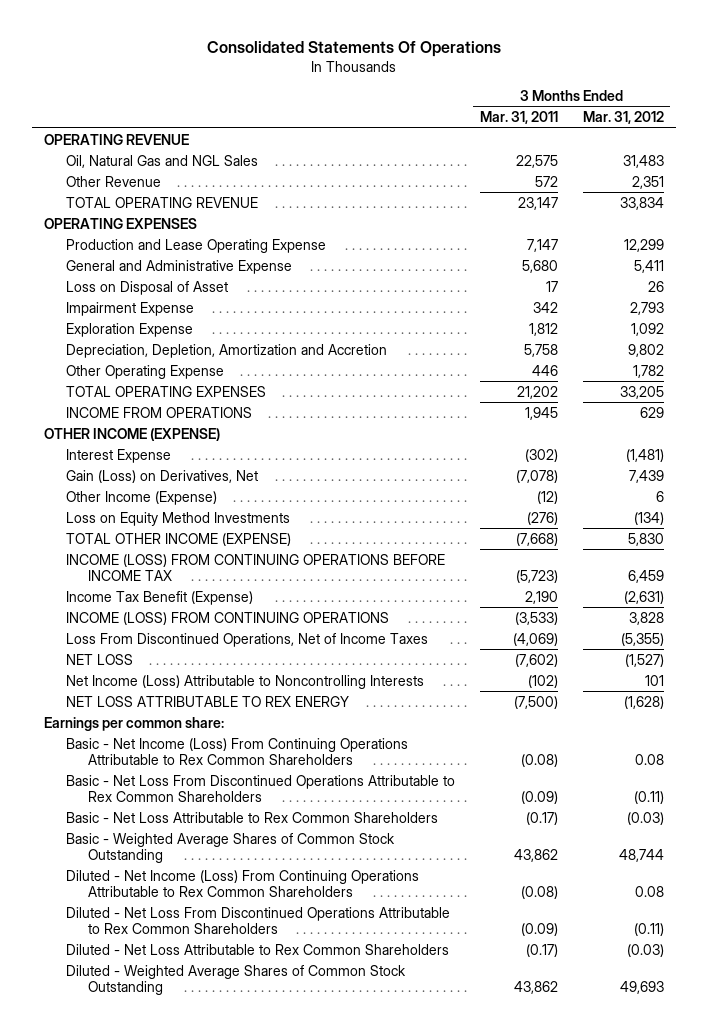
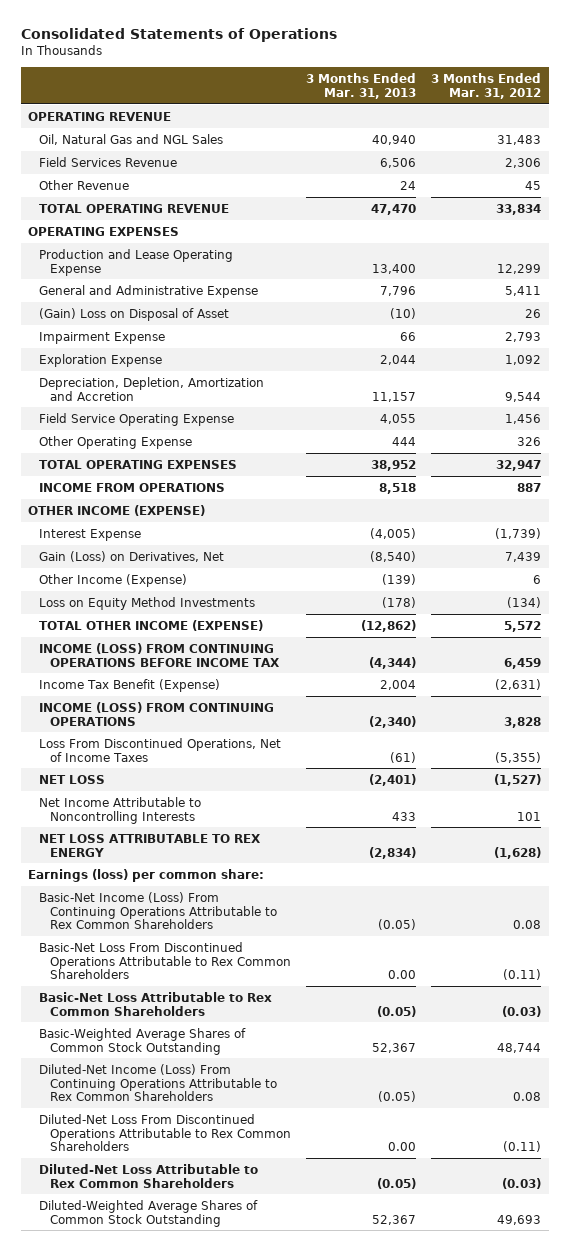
[206,41,501,58] Consolidated Statements Of Operations -> [20,28,337,43] Consolidated Statements of Operations
[479,111,558,125] Mar. 31, 2011 -> none
none -> [306,72,417,99] 3 Months Ended Mar. 31, 2013
none -> [38,156,177,167] Field Services Revenue
[631,175,664,189] 2,351 -> [525,180,542,190] 45
[65,280,228,295] Loss on Disposal of Asset -> [38,307,229,321] (Gain) Loss on Disposal of Asset
[627,343,664,357] 9,802 -> [505,391,542,402] 9,544
none -> [38,412,234,426] Field Service Operating Expense
[632,364,664,378] 1,782 -> [517,436,542,446] 326
[619,385,664,399] 33,205 -> [496,459,542,471] 32,947
[639,406,664,418] 629 -> [517,482,542,492] 887
[625,448,664,462] (1,481) -> [495,527,542,539] (1,739)
[627,532,664,546] 5,830 -> [504,620,542,632] 5,572
[65,674,424,689] Net Income (Loss) Attributable to Noncontrolling Interests -> [38,796,201,824] Net Income Attributable to Noncontrolling Interests
[43,716,224,731] Earnings per common share: -> [28,868,265,882] Earnings (loss) per common share:
[65,737,408,765] Basic - Net Income (Loss) From Continuing Operations Attributable to Rex Common Shareholders -> [38,891,277,930] Basic-Net Income (Loss) From Continuing Operations Attributable to Rex Common Shareholders
[65,774,455,802] Basic - Net Loss From Discontinued Operations Attributable to Rex Common Shareholders -> [38,941,291,980] Basic-Net Loss From Discontinued Operations Attributable to Rex Common Shareholders
[65,811,438,823] Basic - Net Loss Attributable to Rex Common Shareholders -> [38,991,272,1016] Basic-Net Loss Attributable to Rex Common Shareholders
[65,832,395,863] Basic - Weighted Average Shares of Common Stock Outstanding -> [38,1027,246,1055] Basic-Weighted Average Shares of Common Stock Outstanding
[65,869,419,897] Diluted - Net Income (Loss) From Continuing Operations Attributable to Rex Common Shareholders -> [38,1063,277,1102] Diluted-Net Income (Loss) From Continuing Operations Attributable to Rex Common Shareholders
[65,906,450,934] Diluted - Net Loss From Discontinued Operations Attributable to Rex Common Shareholders -> [38,1113,291,1152] Diluted-Net Loss From Discontinued Operations Attributable to Rex Common Shareholders
[65,943,449,955] Diluted - Net Loss Attributable to Rex Common Shareholders -> [38,1163,258,1188] Diluted-Net Loss Attributable to Rex Common Shareholders
[65,964,406,995] Diluted - Weighted Average Shares of Common Stock Outstanding -> [38,1199,258,1227] Diluted-Weighted Average Shares of Common Stock Outstanding

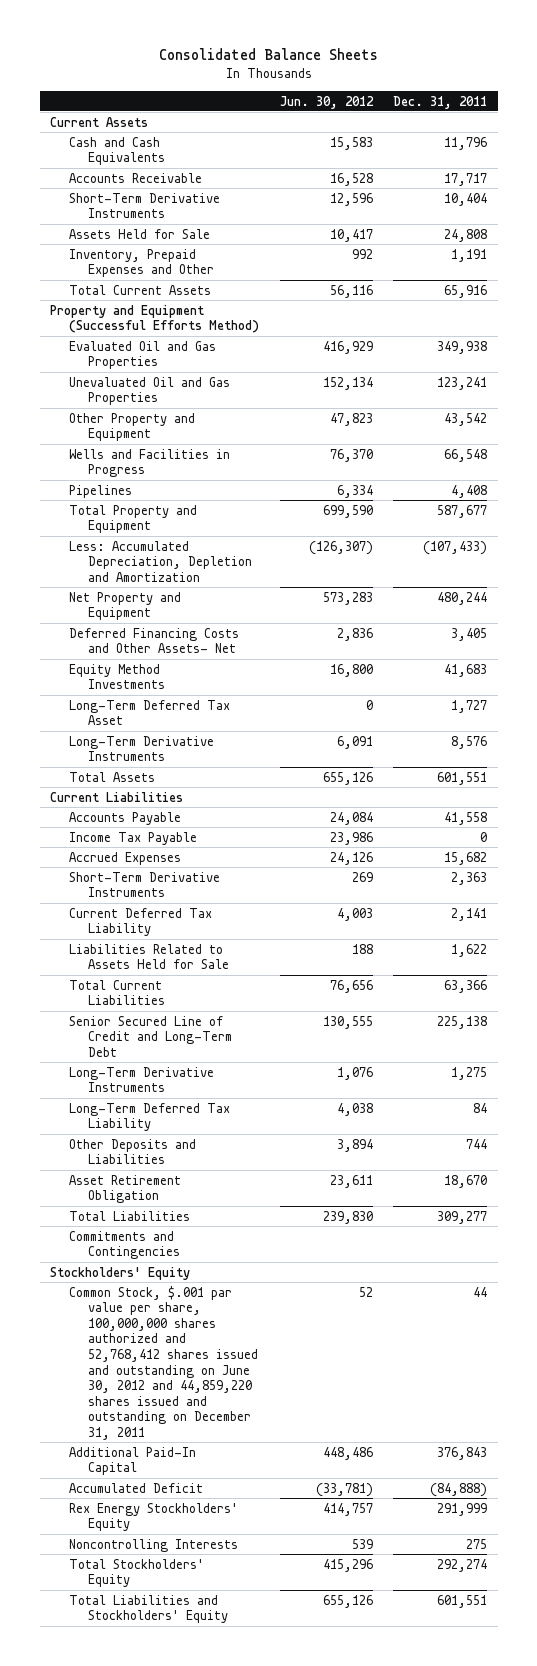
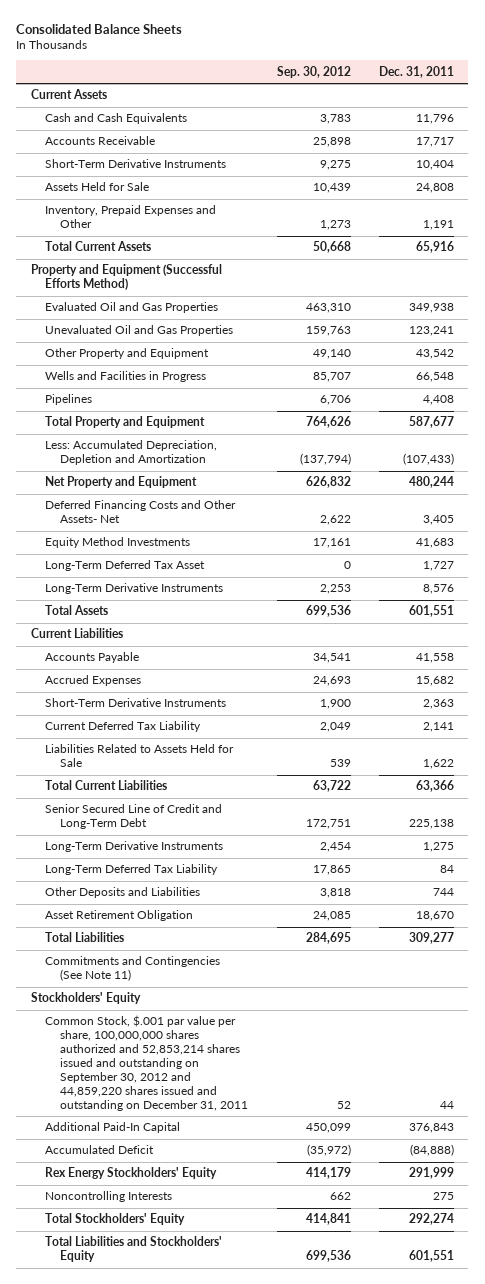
[279,95,374,109] Jun. 30, 2012 -> none
none -> [276,65,351,78] Sep. 30, 2012
[69,831,198,845] Income Tax Payable -> none
[69,1230,180,1260] Commitments and Contingencies -> [45,956,221,982] Commitments and Contingencies (See Note 11)
[69,1285,258,1441] Common Stock, $.001 par value per share, 100,000,000 shares authorized and 52,768,412 shares issued and outstanding on June 30, 2012 and 44,859,220 shares issued and outstanding on December 31, 2011 -> [45,1015,249,1111] Common Stock, $.001 par value per share, 100,000,000 shares authorized and 52,853,214 shares issued and outstanding on September 30, 2012 and 44,859,220 shares issued and outstanding on December 31, 2011

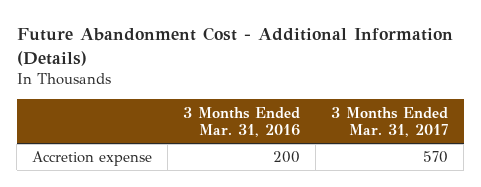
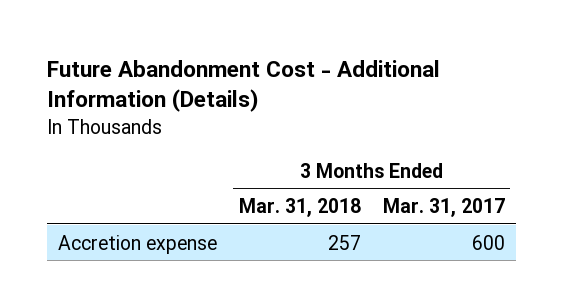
[183,106,301,138] 3 Months Ended Mar. 31, 2016 -> none
none -> [238,198,361,218] Mar. 31, 2018
[423,151,449,164] 570 -> [471,234,505,250] 600

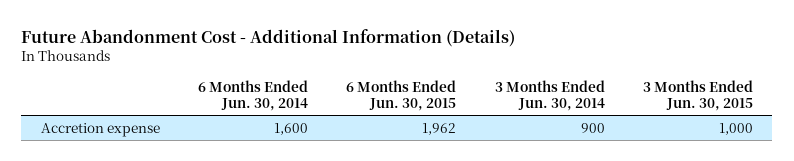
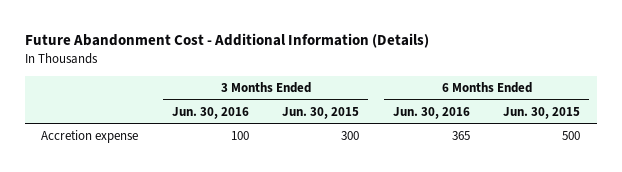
[197,79,308,112] 6 Months Ended Jun. 30, 2014 -> none
[494,79,605,112] 3 Months Ended Jun. 30, 2014 -> none
none -> [171,106,249,119] Jun. 30, 2016
none -> [392,106,470,119] Jun. 30, 2016
[422,122,457,135] 1,962 -> [562,131,581,141] 500
[719,122,754,135] 1,000 -> [341,131,360,141] 300

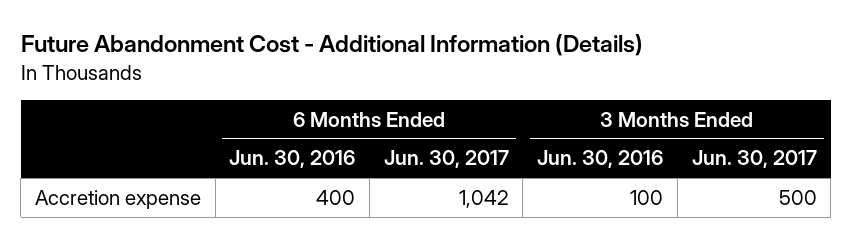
[282,106,360,119] Jun. 30, 2015 -> none
[503,106,581,119] Jun. 30, 2015 -> none
none -> [383,150,509,169] Jun. 30, 2017
none -> [691,150,817,169] Jun. 30, 2017
[451,131,470,141] 365 -> [316,189,356,205] 400

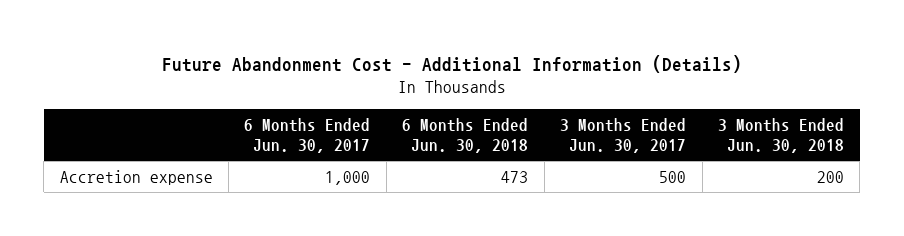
[229,150,356,169] Jun. 30, 2016 -> none
[537,150,664,169] Jun. 30, 2016 -> none
none -> [402,117,529,153] 6 Months Ended Jun. 30, 2018
none -> [717,117,844,153] 3 Months Ended Jun. 30, 2018
[458,189,509,208] 1,042 -> [325,170,371,185] 1,000

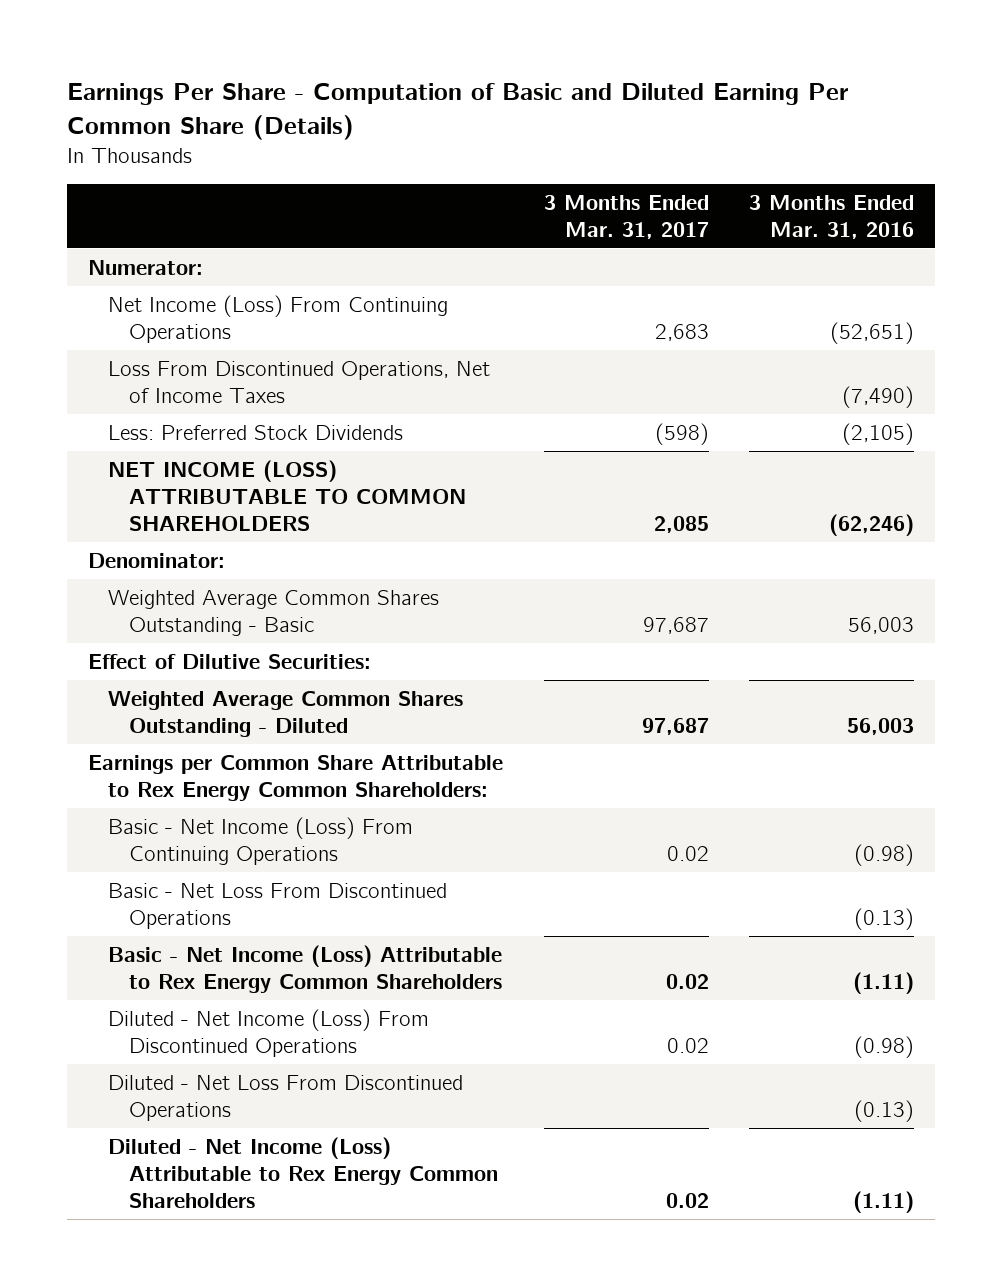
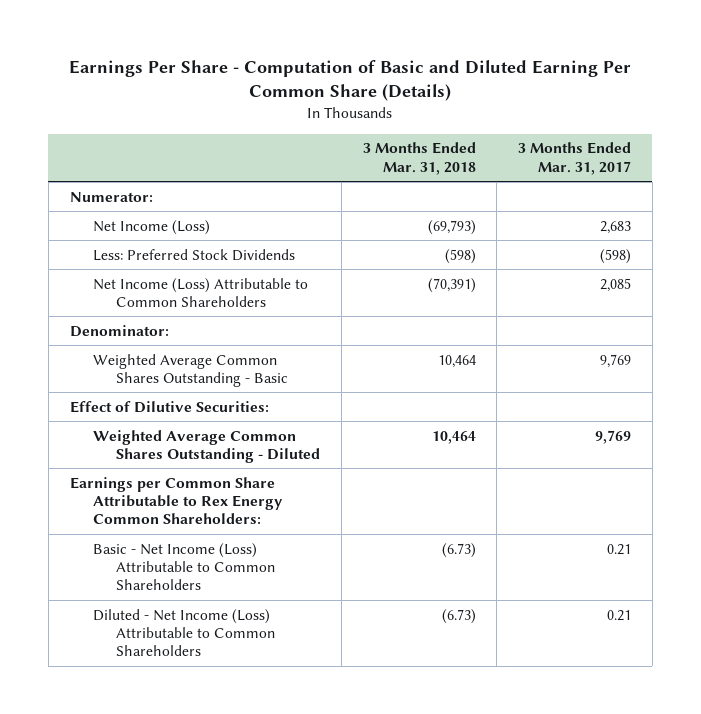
[749,194,915,239] 3 Months Ended Mar. 31, 2016 -> none
none -> [362,142,476,175] 3 Months Ended Mar. 31, 2018
[108,360,491,403] Loss From Discontinued Operations, Net of Income Taxes -> none
[108,294,449,343] Net Income (Loss) From Continuing Operations -> [92,219,210,235] Net Income (Loss)
[108,459,466,531] NET INCOME (LOSS) ATTRIBUTABLE TO COMMON SHAREHOLDERS -> [92,277,308,307] Net Income (Loss) Attributable to Common Shareholders
[642,616,709,634] 97,687 -> [600,353,632,368] 9,769
[641,717,709,735] 97,687 -> [595,429,632,444] 9,769
[108,816,414,865] Basic - Net Income (Loss) From Continuing Operations -> none
[108,882,448,929] Basic - Net Loss From Discontinued Operations -> none
[108,1008,430,1057] Diluted - Net Income (Loss) From Discontinued Operations -> none
[108,1074,464,1121] Diluted - Net Loss From Discontinued Operations -> none
[108,944,503,993] Basic - Net Income (Loss) Attributable to Rex Energy Common Shareholders -> [92,542,276,591] Basic - Net Income (Loss) Attributable to Common Shareholders
[665,973,709,989] 0.02 -> [607,543,632,555] 0.21
[108,1136,498,1208] Diluted - Net Income (Loss) Attributable to Rex Energy Common Shareholders -> [92,608,276,657] Diluted - Net Income (Loss) Attributable to Common Shareholders
[665,1192,709,1208] 0.02 -> [607,609,632,621] 0.21

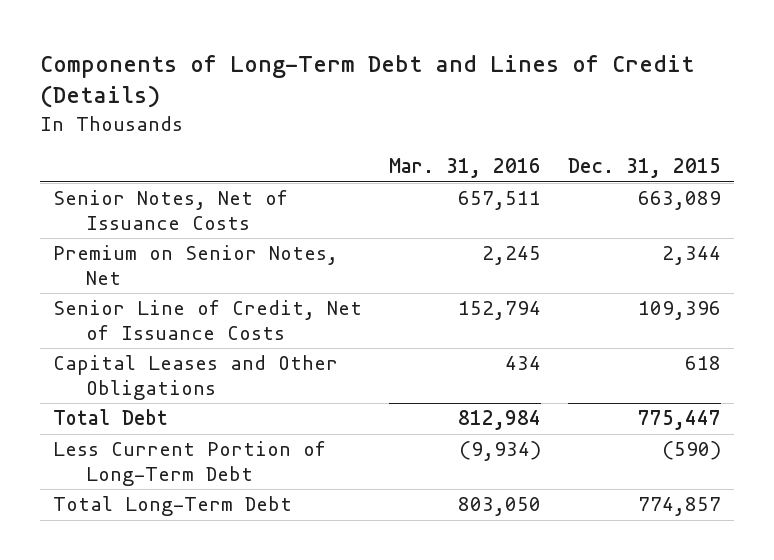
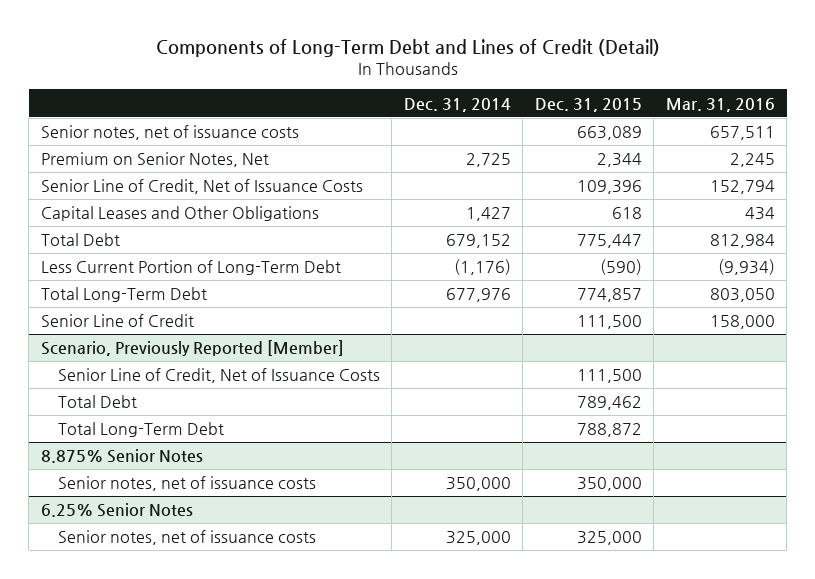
[39,54,694,109] Components of Long-Term Debt and Lines of Credit (Details) -> [155,38,660,57] Components of Long-Term Debt and Lines of Credit (Detail)
none -> [403,97,511,112] Dec. 31, 2014
[53,190,289,230] Senior Notes, Net of Issuance Costs -> [40,125,299,141] Senior notes, net of issuance costs
none -> [40,314,194,328] Senior Line of Credit
none -> [40,340,344,357] Scenario, Previously Reported [Member]
none -> [57,368,380,384] Senior Line of Credit, Net of Issuance Costs
none -> [57,395,137,409] Total Debt
none -> [57,422,224,438] Total Long-Term Debt
none -> [40,449,203,464] 8.875% Senior Notes
none -> [57,476,316,492] Senior notes, net of issuance costs
none -> [40,503,193,518] 6.25% Senior Notes
none -> [57,530,316,546] Senior notes, net of issuance costs

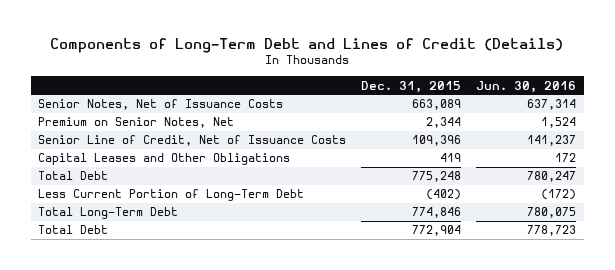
[155,38,660,57] Components of Long-Term Debt and Lines of Credit (Detail) -> [50,37,564,53] Components of Long-Term Debt and Lines of Credit (Details)
[403,97,511,112] Dec. 31, 2014 -> none
[665,97,775,112] Mar. 31, 2016 -> none
none -> [476,80,577,93] Jun. 30, 2016
[40,125,299,141] Senior notes, net of issuance costs -> [38,99,284,111] Senior Notes, Net of Issuance Costs
[40,314,194,328] Senior Line of Credit -> none
[40,340,344,357] Scenario, Previously Reported [Member] -> none
[57,368,380,384] Senior Line of Credit, Net of Issuance Costs -> none
[57,422,224,438] Total Long-Term Debt -> none
[40,449,203,464] 8.875% Senior Notes -> none
[57,476,316,492] Senior notes, net of issuance costs -> none
[40,503,193,518] 6.25% Senior Notes -> none
[57,530,316,546] Senior notes, net of issuance costs -> none
[611,207,642,220] 618 -> [440,153,462,163] 419
[576,234,642,249] 775,447 -> [412,171,462,183] 775,248
[599,259,642,276] (590) -> [426,189,462,201] (402)
[576,288,642,303] 774,857 -> [412,207,462,219] 774,846
[576,396,642,411] 789,462 -> [412,225,462,237] 772,904

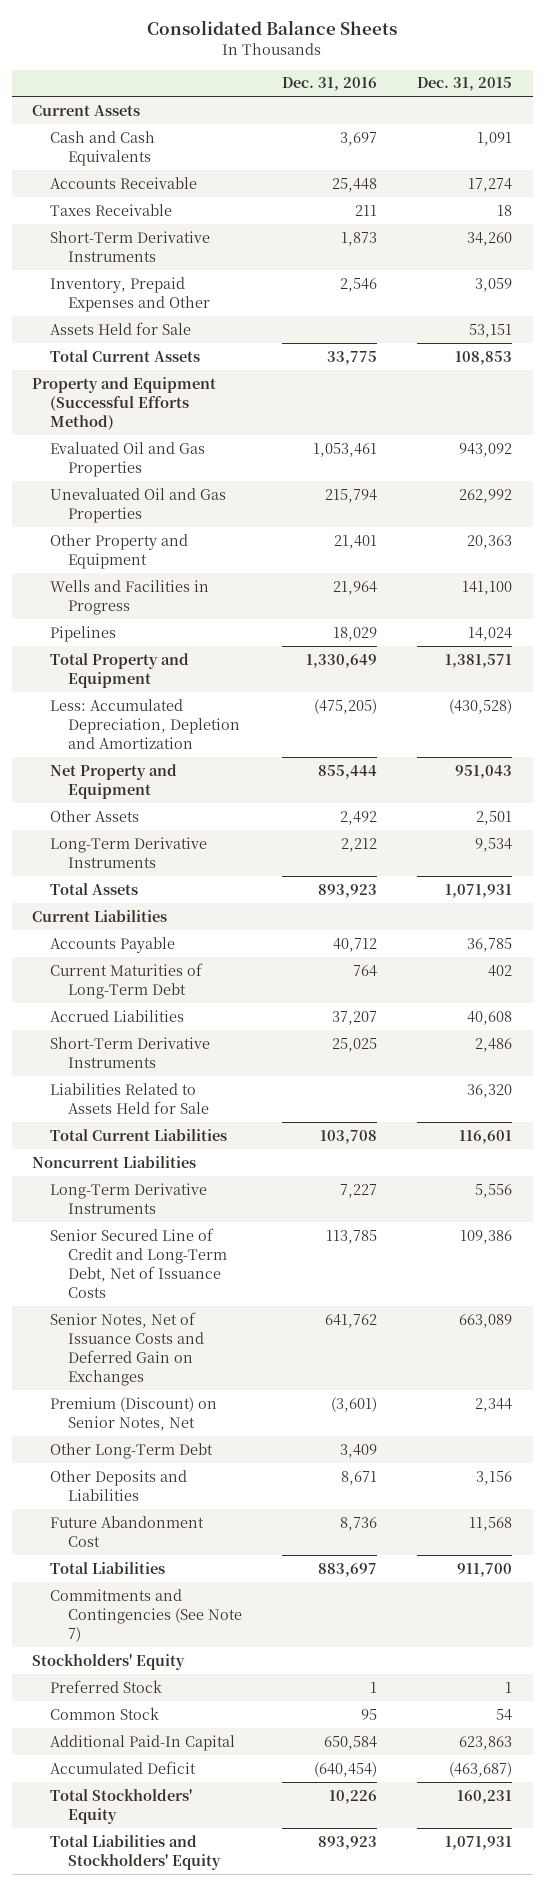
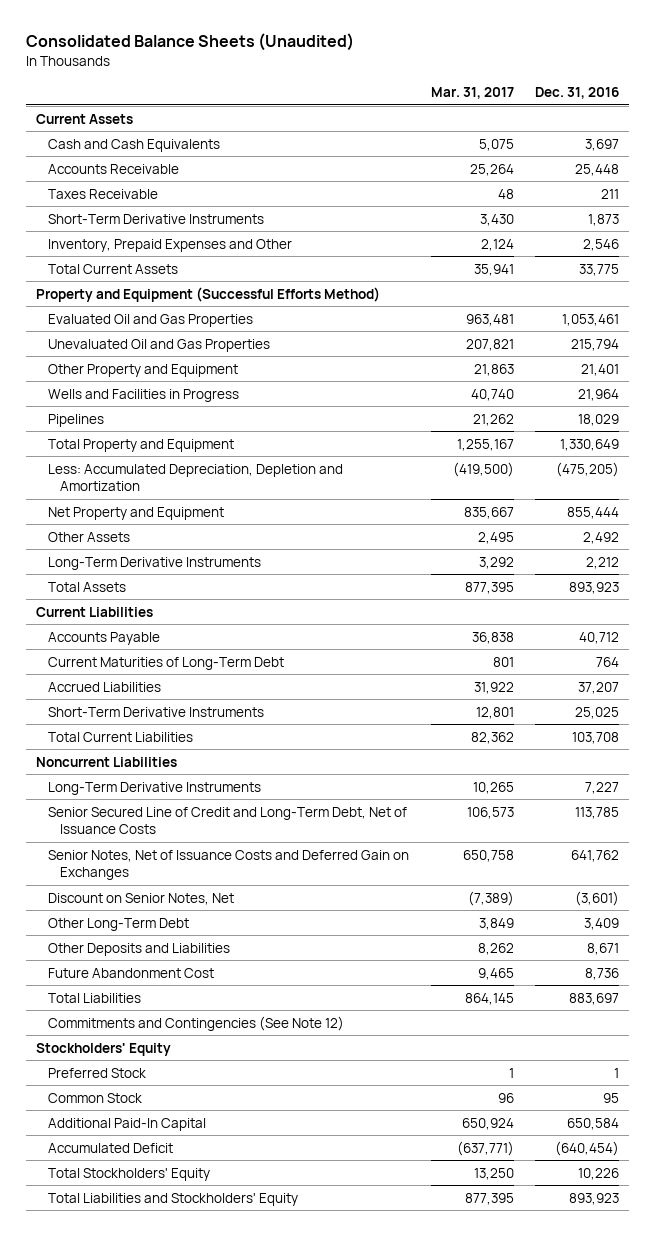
[147,19,398,35] Consolidated Balance Sheets -> [25,33,354,52] Consolidated Balance Sheets (Unaudited)
[417,77,513,92] Dec. 31, 2015 -> none
none -> [430,87,514,100] Mar. 31, 2017
[50,321,192,335] Assets Held for Sale -> none
[50,1082,210,1114] Liabilities Related to Assets Held for Sale -> none
[50,1396,218,1431] Premium (Discount) on Senior Notes, Net -> [48,892,235,905] Discount on Senior Notes, Net
[50,1588,243,1642] Commitments and Contingencies (See Note 7) -> [48,1015,345,1031] Commitments and Contingencies (See Note 12)

